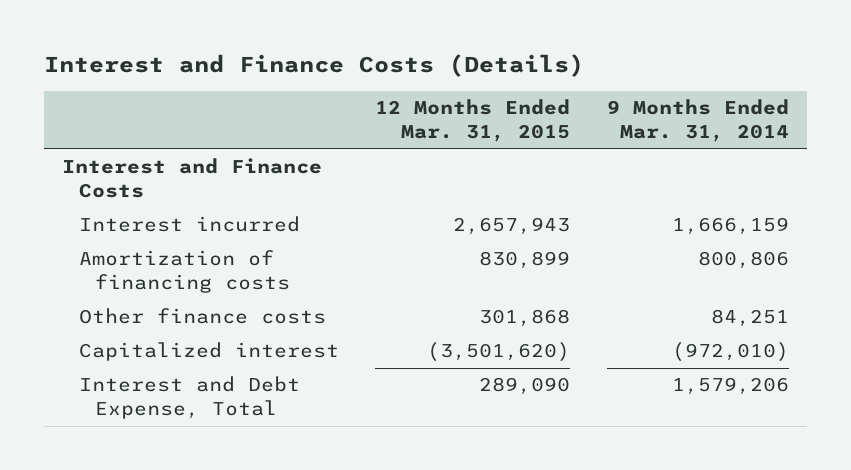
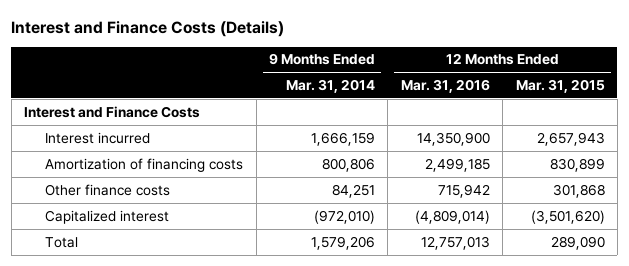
none -> [400,78,490,93] Mar. 31, 2016
[78,376,300,420] Interest and Debt Expense, Total -> [45,236,79,248] Total

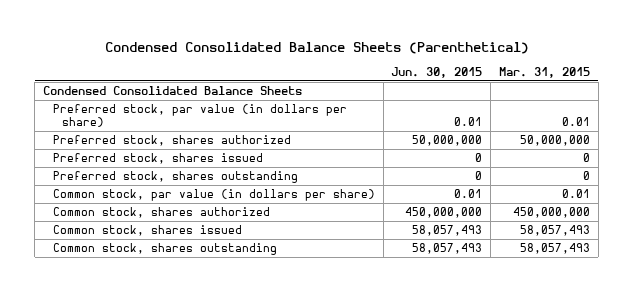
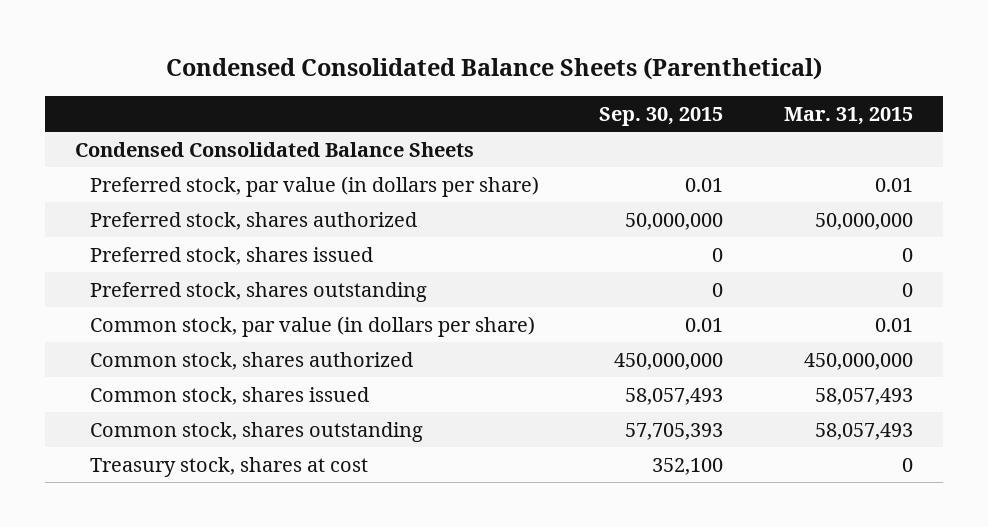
[391,66,483,78] Jun. 30, 2015 -> none
none -> [599,107,724,127] Sep. 30, 2015
none -> [89,456,368,477] Treasury stock, shares at cost

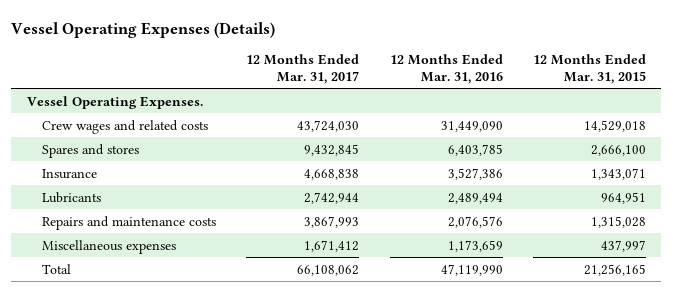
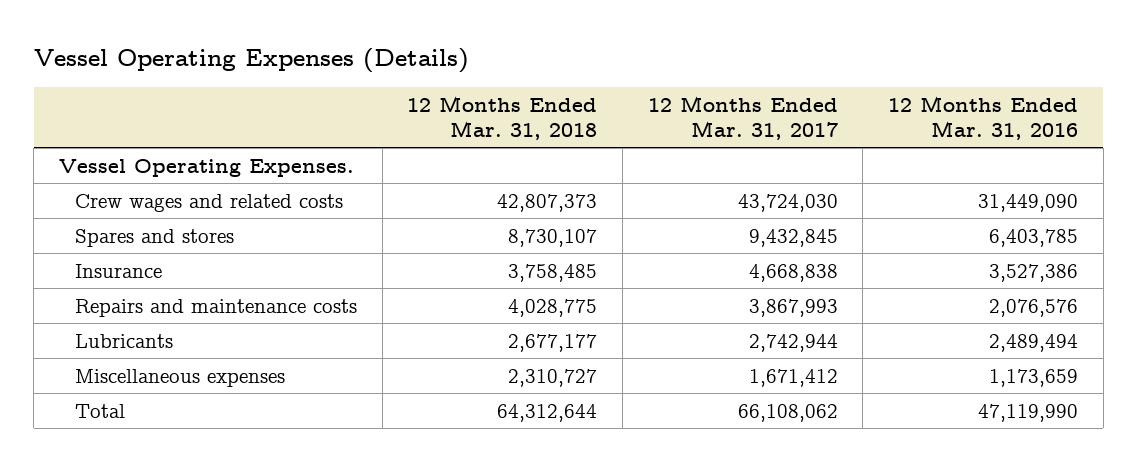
[533,54,647,84] 12 Months Ended Mar. 31, 2015 -> none
none -> [407,95,598,140] 12 Months Ended Mar. 31, 2018
[42,191,102,203] Lubricants -> [74,333,173,348] Lubricants

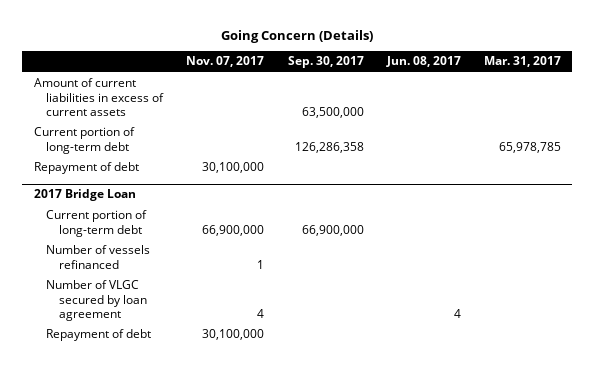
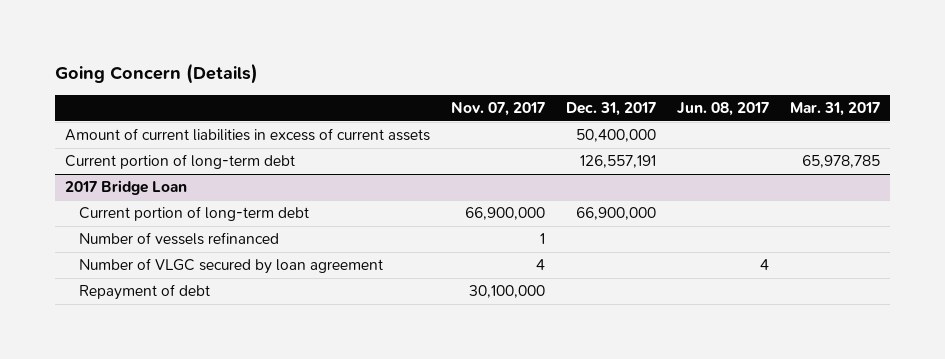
[287,56,364,69] Sep. 30, 2017 -> none
none -> [565,102,656,117] Dec. 31, 2017
[33,162,139,175] Repayment of debt -> none

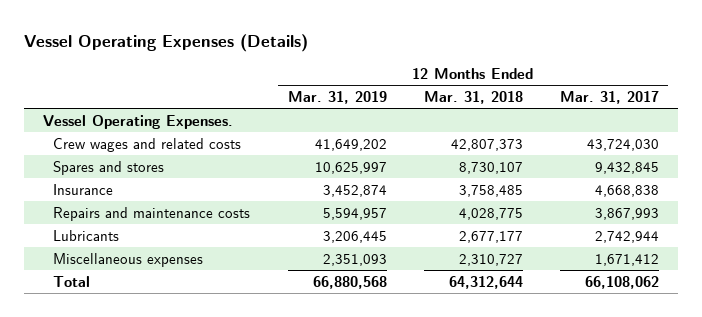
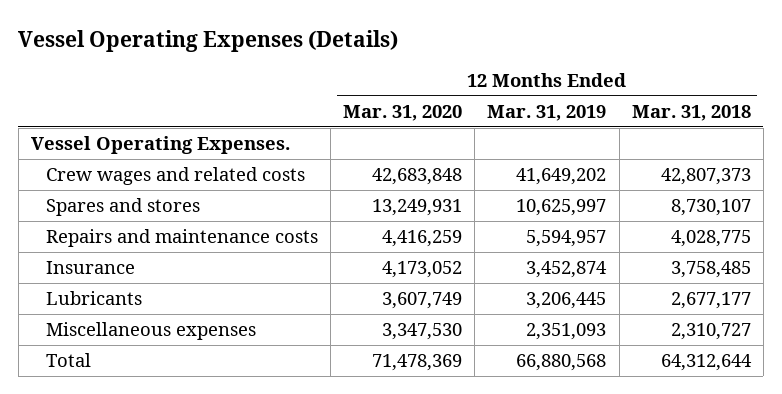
[560,91,660,105] Mar. 31, 2017 -> none
none -> [343,104,463,121] Mar. 31, 2020
[53,183,114,195] Insurance -> [45,261,135,275] Insurance

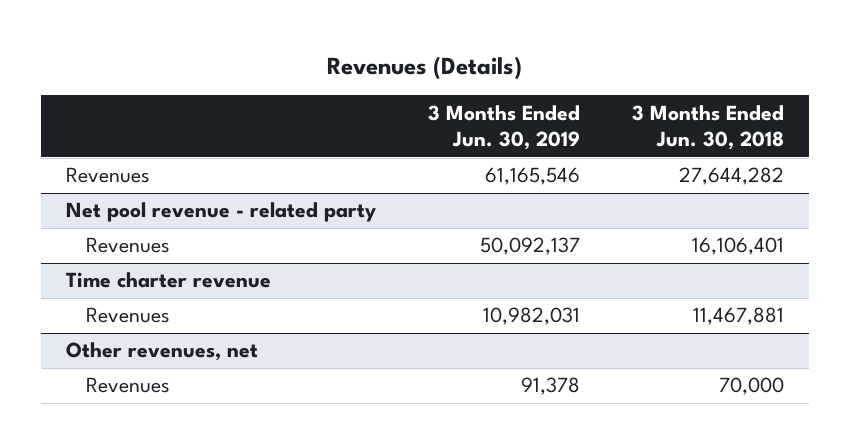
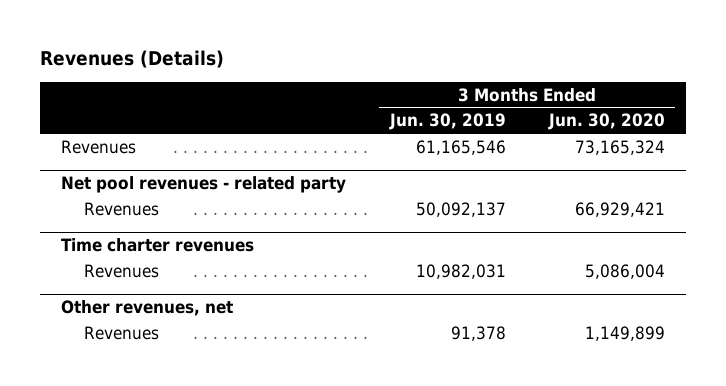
[631,104,784,151] 3 Months Ended Jun. 30, 2018 -> none
none -> [547,113,665,131] Jun. 30, 2020
[66,202,377,223] Net pool revenue - related party -> [61,176,347,194] Net pool revenues - related party
[66,272,272,289] Time charter revenue -> [61,238,255,253] Time charter revenues

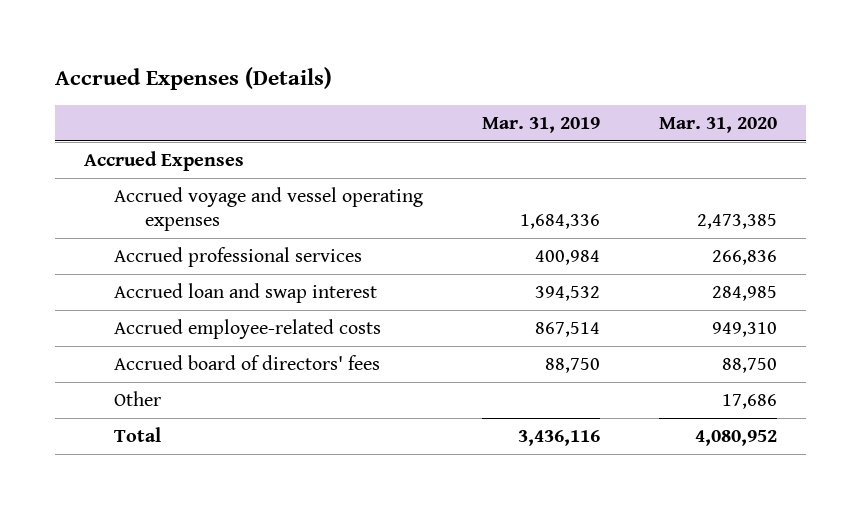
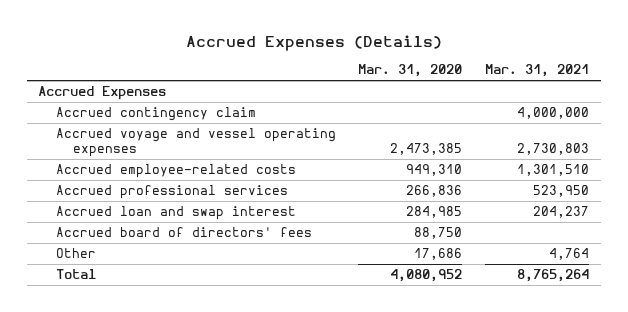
[482,116,601,133] Mar. 31, 2019 -> none
none -> [485,64,590,78] Mar. 31, 2021
none -> [55,107,256,122] Accrued contingency claim
[114,319,382,340] Accrued employee-related costs -> [55,164,296,179] Accrued employee-related costs

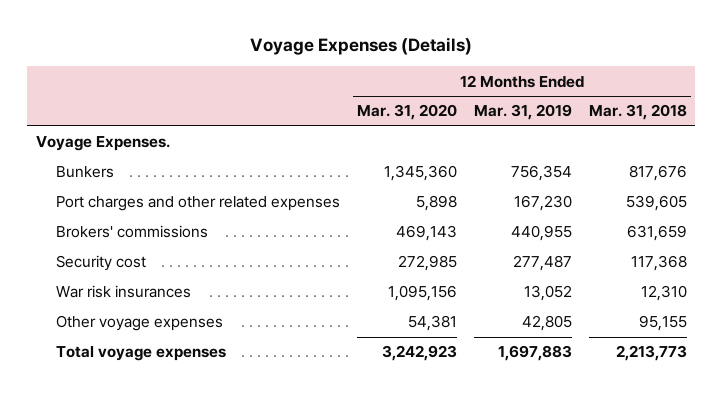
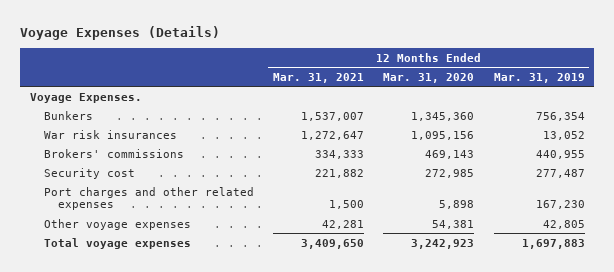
[588,104,687,121] Mar. 31, 2018 -> none
none -> [272,72,364,83] Mar. 31, 2021
[56,285,192,299] War risk insurances -> [43,129,177,139] War risk insurances
[56,196,341,212] Port charges and other related expenses -> [43,186,254,211] Port charges and other related expenses

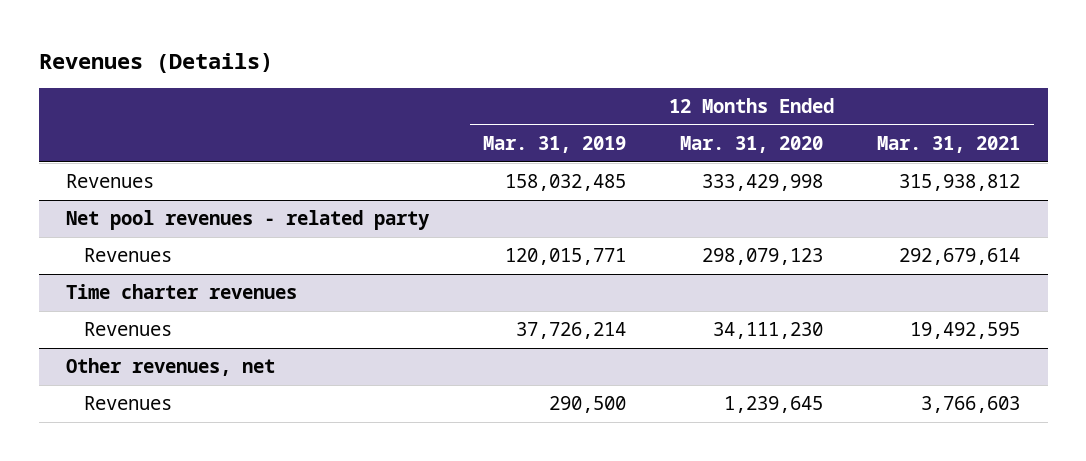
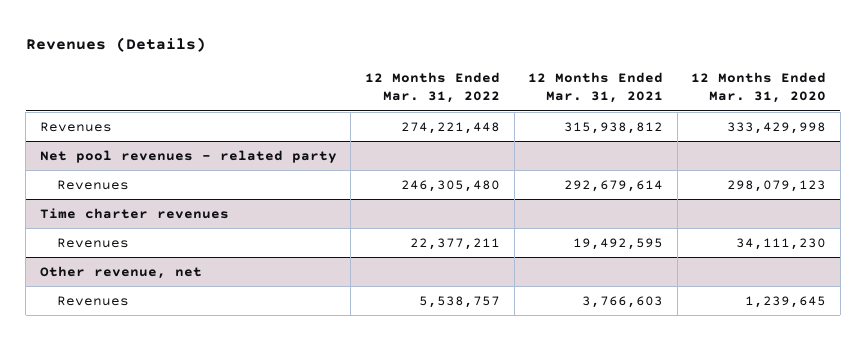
[483,136,627,154] Mar. 31, 2019 -> none
none -> [365,71,501,104] 12 Months Ended Mar. 31, 2022
[65,358,275,377] Other revenues, net -> [39,265,202,279] Other revenue, net

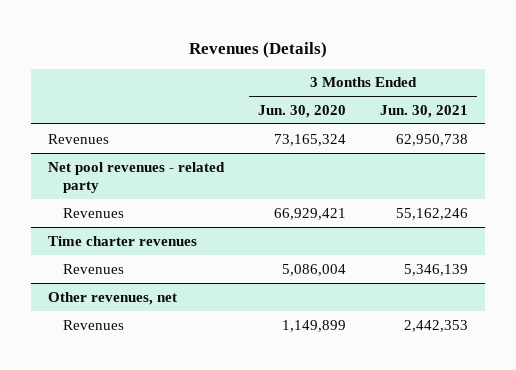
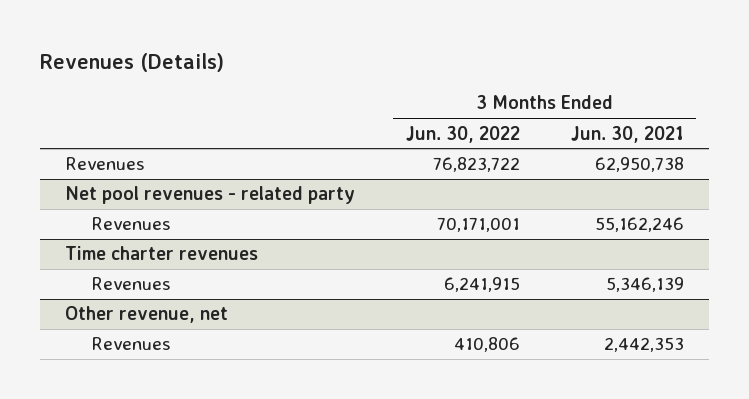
[258,104,347,118] Jun. 30, 2020 -> none
none -> [406,125,521,143] Jun. 30, 2022
[47,291,177,305] Other revenues, net -> [65,306,229,324] Other revenue, net

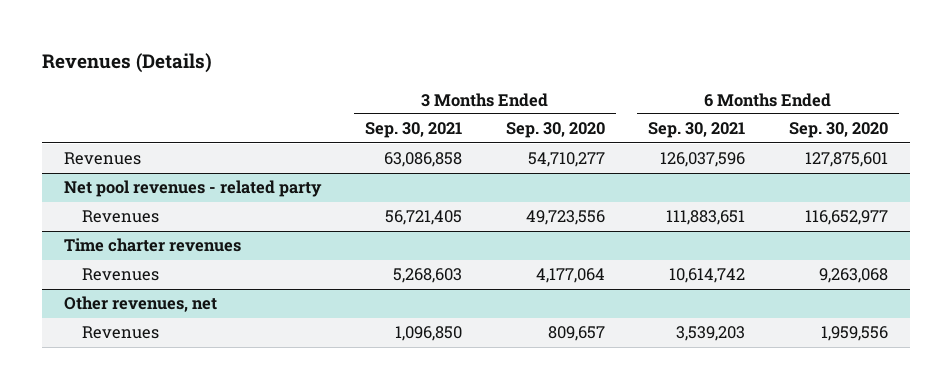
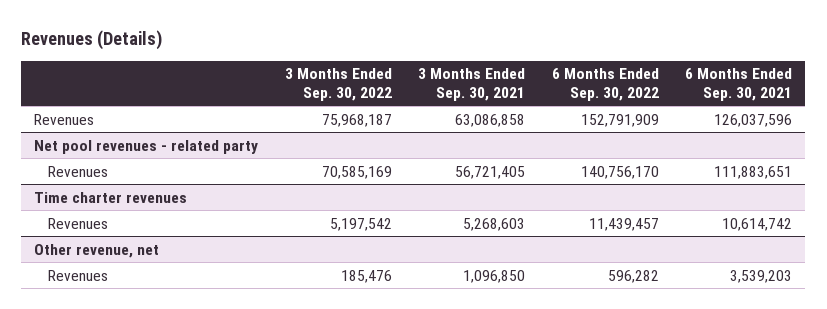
[505,122,605,139] Sep. 30, 2020 -> none
[788,122,888,139] Sep. 30, 2020 -> none
none -> [284,68,392,101] 3 Months Ended Sep. 30, 2022
none -> [551,68,659,101] 6 Months Ended Sep. 30, 2022
[64,296,218,313] Other revenues, net -> [34,243,160,258] Other revenue, net

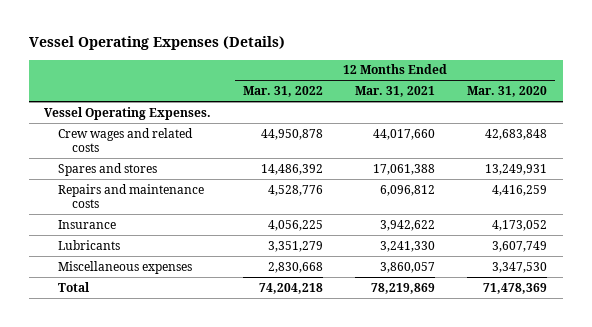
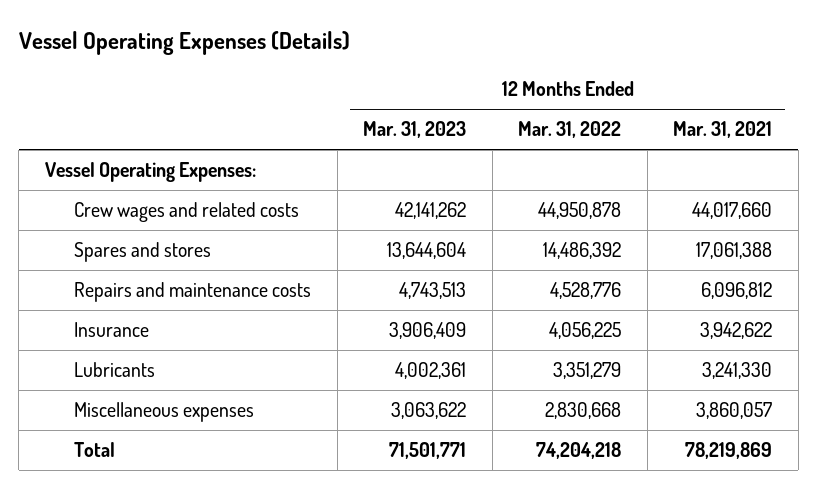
[467,86,548,98] Mar. 31, 2020 -> none
none -> [363,121,467,139] Mar. 31, 2023
[44,106,212,120] Vessel Operating Expenses. -> [44,162,256,183] Vessel Operating Expenses:

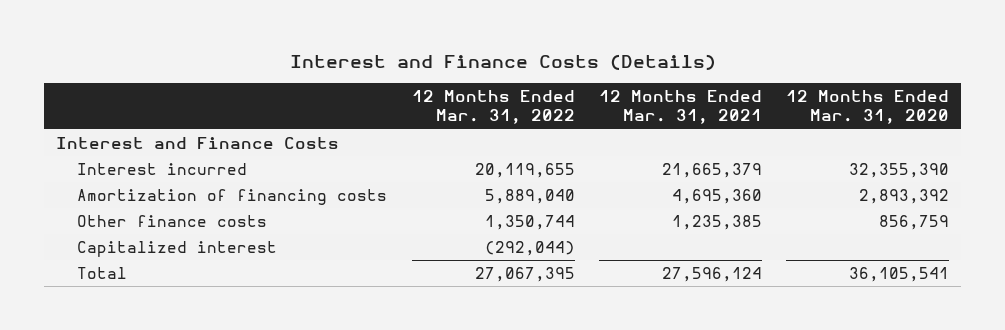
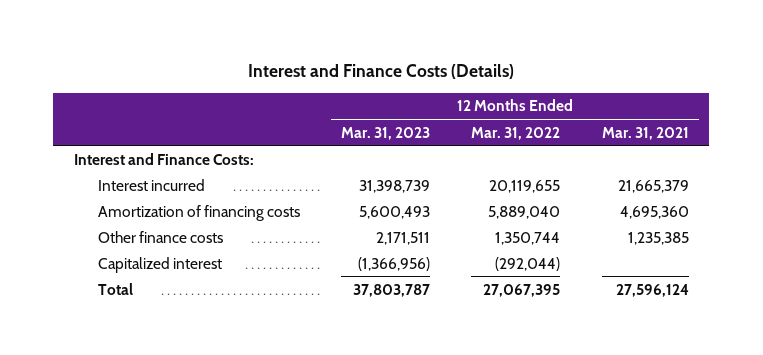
[786,89,950,125] 12 Months Ended Mar. 31, 2020 -> none
none -> [341,126,431,140] Mar. 31, 2023
[55,136,339,149] Interest and Finance Costs -> [73,152,254,165] Interest and Finance Costs:

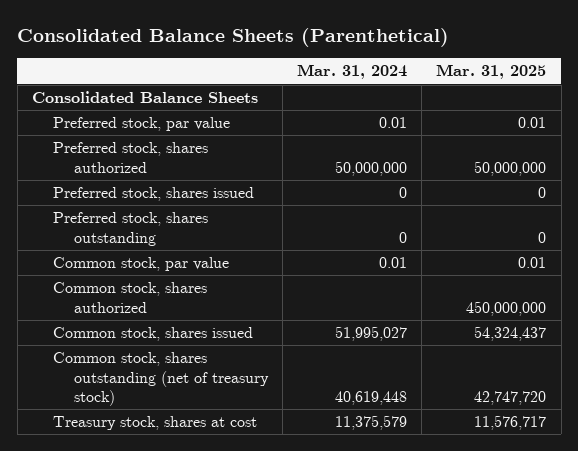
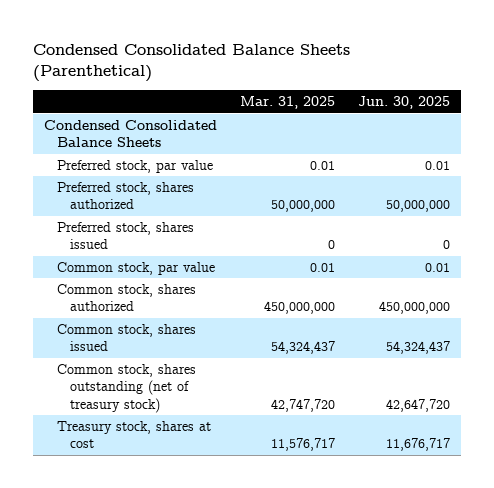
[17,28,450,48] Consolidated Balance Sheets (Parenthetical) -> [33,43,351,83] Condensed Consolidated Balance Sheets (Parenthetical)
[297,64,408,80] Mar. 31, 2024 -> none
none -> [357,96,450,110] Jun. 30, 2025
[31,91,258,104] Consolidated Balance Sheets -> [44,120,218,148] Condensed Consolidated Balance Sheets
[53,212,209,246] Preferred stock, shares outstanding -> none

